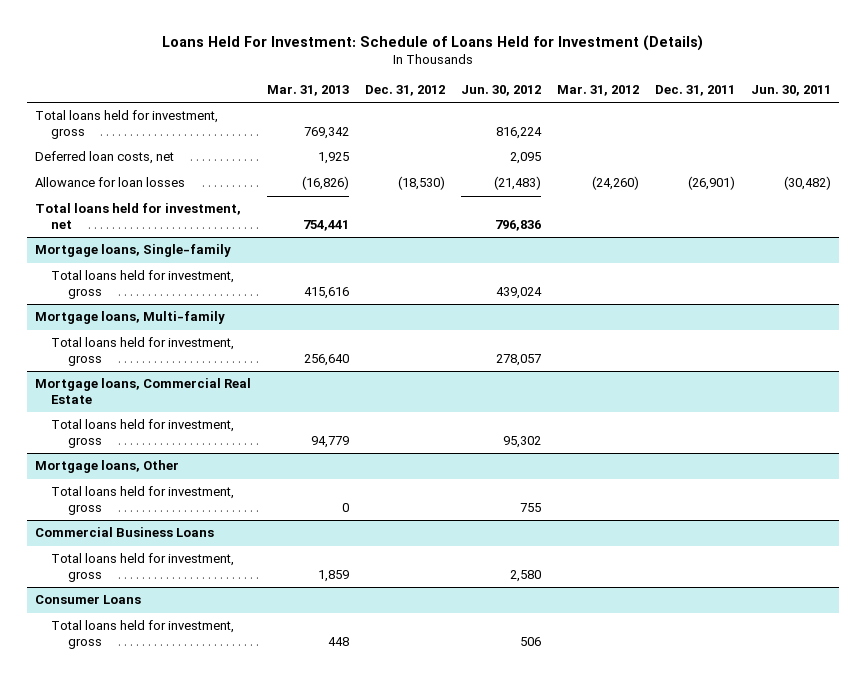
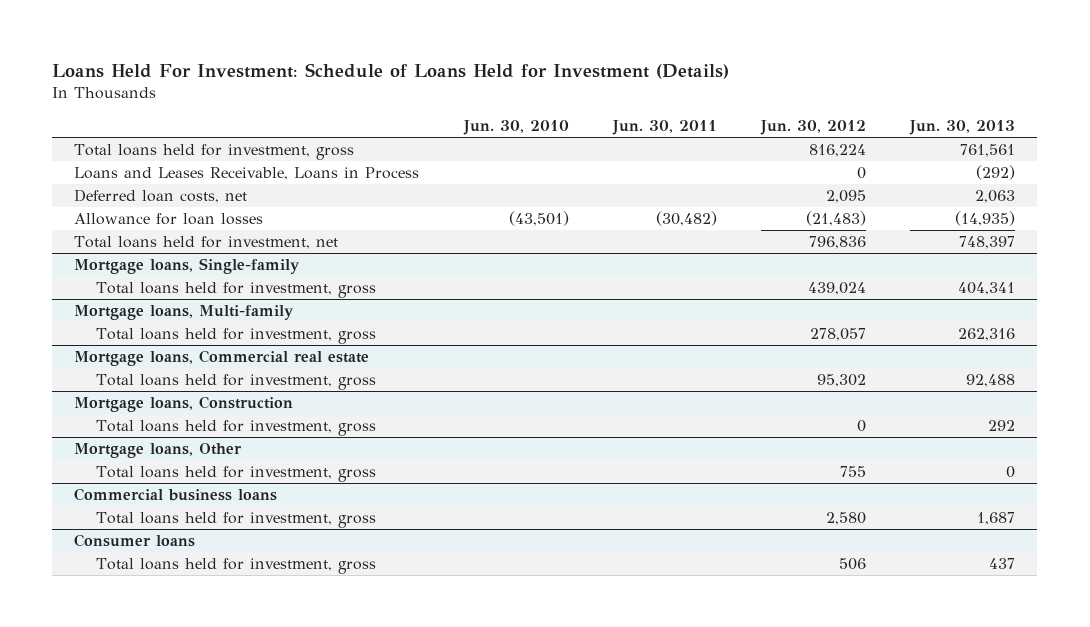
[266,84,349,96] Mar. 31, 2013 -> none
[364,84,445,96] Dec. 31, 2012 -> none
[556,84,639,96] Mar. 31, 2012 -> none
[654,84,735,96] Dec. 31, 2011 -> none
none -> [462,120,569,136] Jun. 30, 2010
none -> [909,120,1016,136] Jun. 30, 2013
none -> [74,166,420,180] Loans and Leases Receivable, Loans in Process
[34,378,251,404] Mortgage loans, Commercial Real Estate -> [74,349,370,366] Mortgage loans, Commercial real estate
none -> [74,395,294,412] Mortgage loans, Construction
none -> [95,419,376,436] Total loans held for investment, gross
[34,527,214,538] Commercial Business Loans -> [74,487,278,501] Commercial business loans
[34,595,141,605] Consumer Loans -> [74,533,196,547] Consumer loans

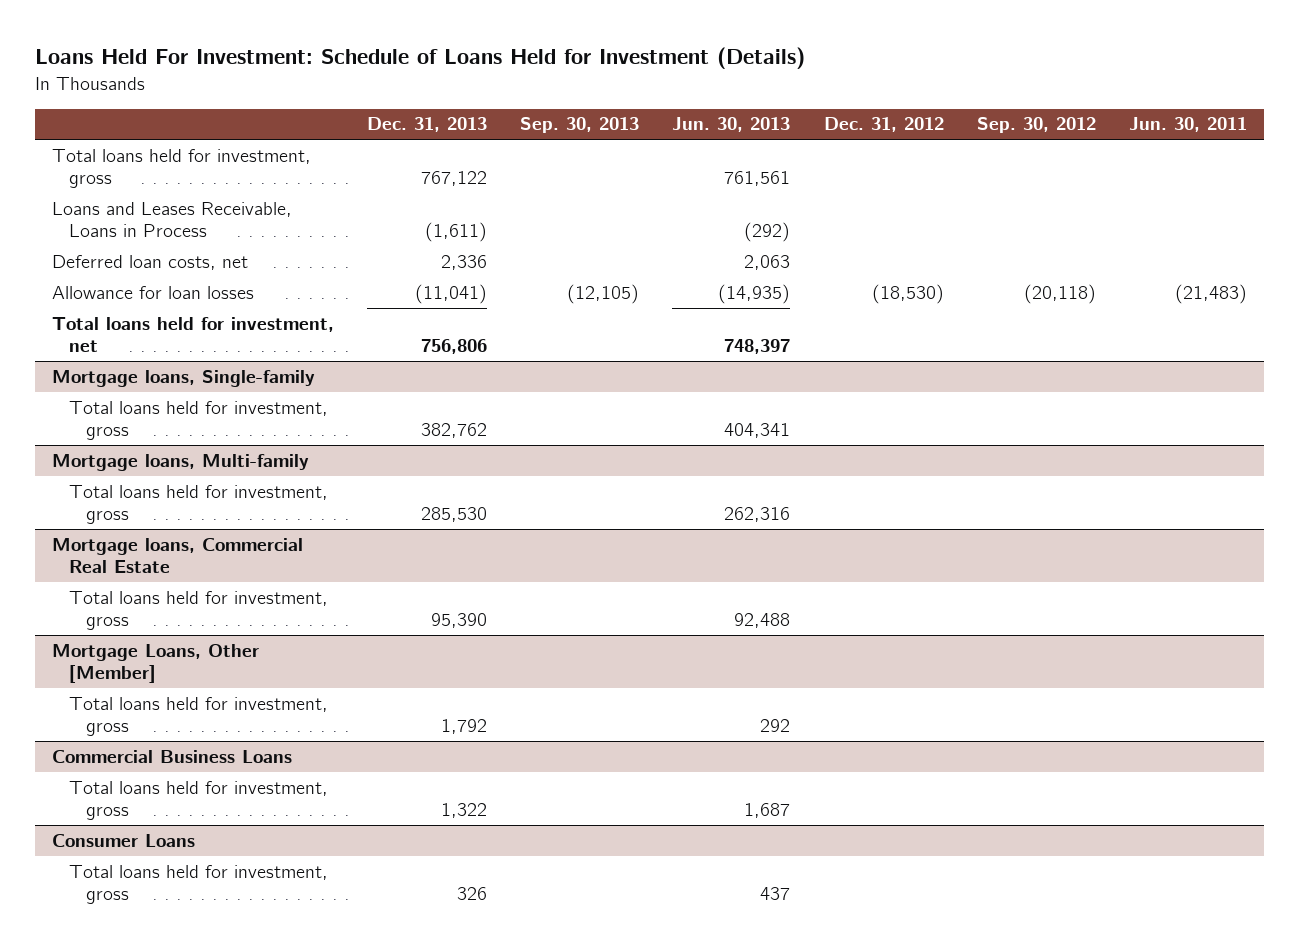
[462,120,569,136] Jun. 30, 2010 -> none
[759,120,866,136] Jun. 30, 2012 -> none
none -> [366,117,487,133] Dec. 31, 2013
none -> [520,117,640,134] Sep. 30, 2013
none -> [823,117,944,133] Dec. 31, 2012
none -> [976,117,1096,134] Sep. 30, 2012
[655,210,717,226] (30,482) -> [1175,283,1248,304] (21,483)
[74,349,370,366] Mortgage loans, Commercial real estate -> [51,537,303,573] Mortgage loans, Commercial Real Estate
[74,395,294,412] Mortgage loans, Construction -> none
none -> [51,643,259,683] Mortgage Loans, Other [Member]
[74,442,243,458] Mortgage loans, Other -> none
[95,465,376,482] Total loans held for investment, gross -> none
[74,487,278,501] Commercial business loans -> [51,749,292,763] Commercial Business Loans
[74,533,196,547] Consumer loans -> [51,833,195,847] Consumer Loans

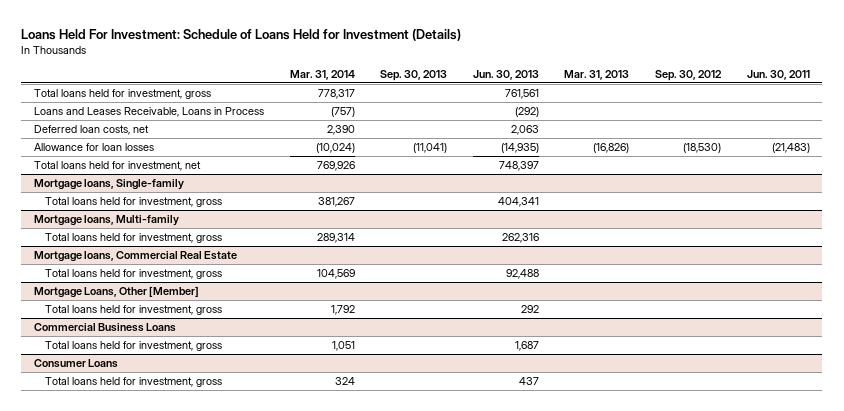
[366,117,487,133] Dec. 31, 2013 -> none
[823,117,944,133] Dec. 31, 2012 -> none
none -> [289,70,355,81] Mar. 31, 2014
none -> [564,70,630,81] Mar. 31, 2013
[567,283,640,304] (12,105) -> [413,143,448,154] (11,041)
[1023,283,1096,304] (20,118) -> [683,143,722,154] (18,530)

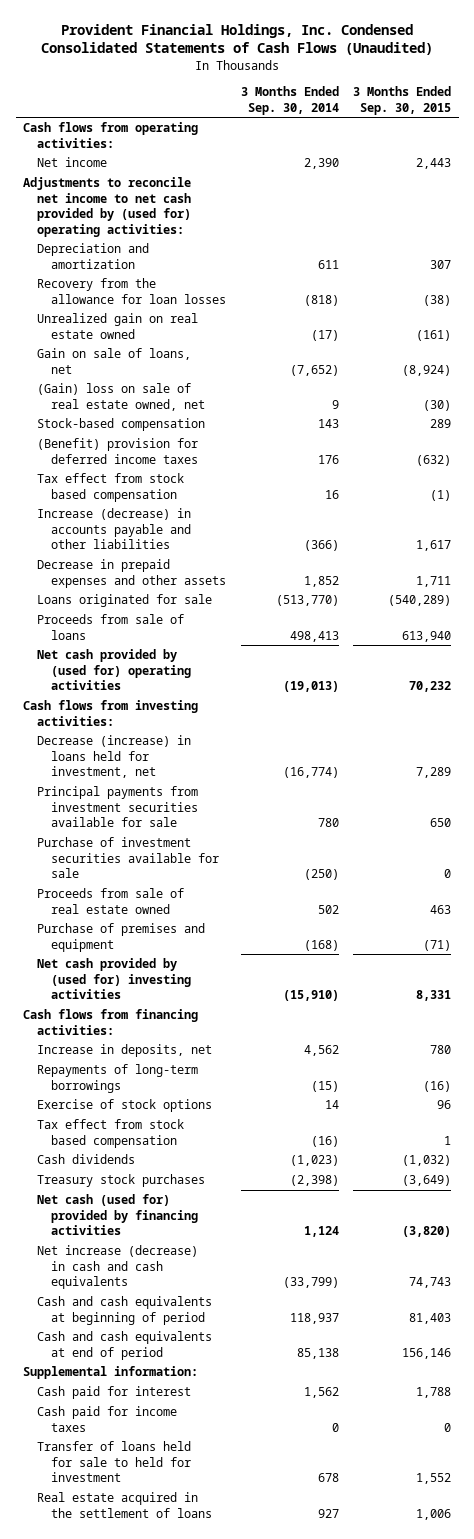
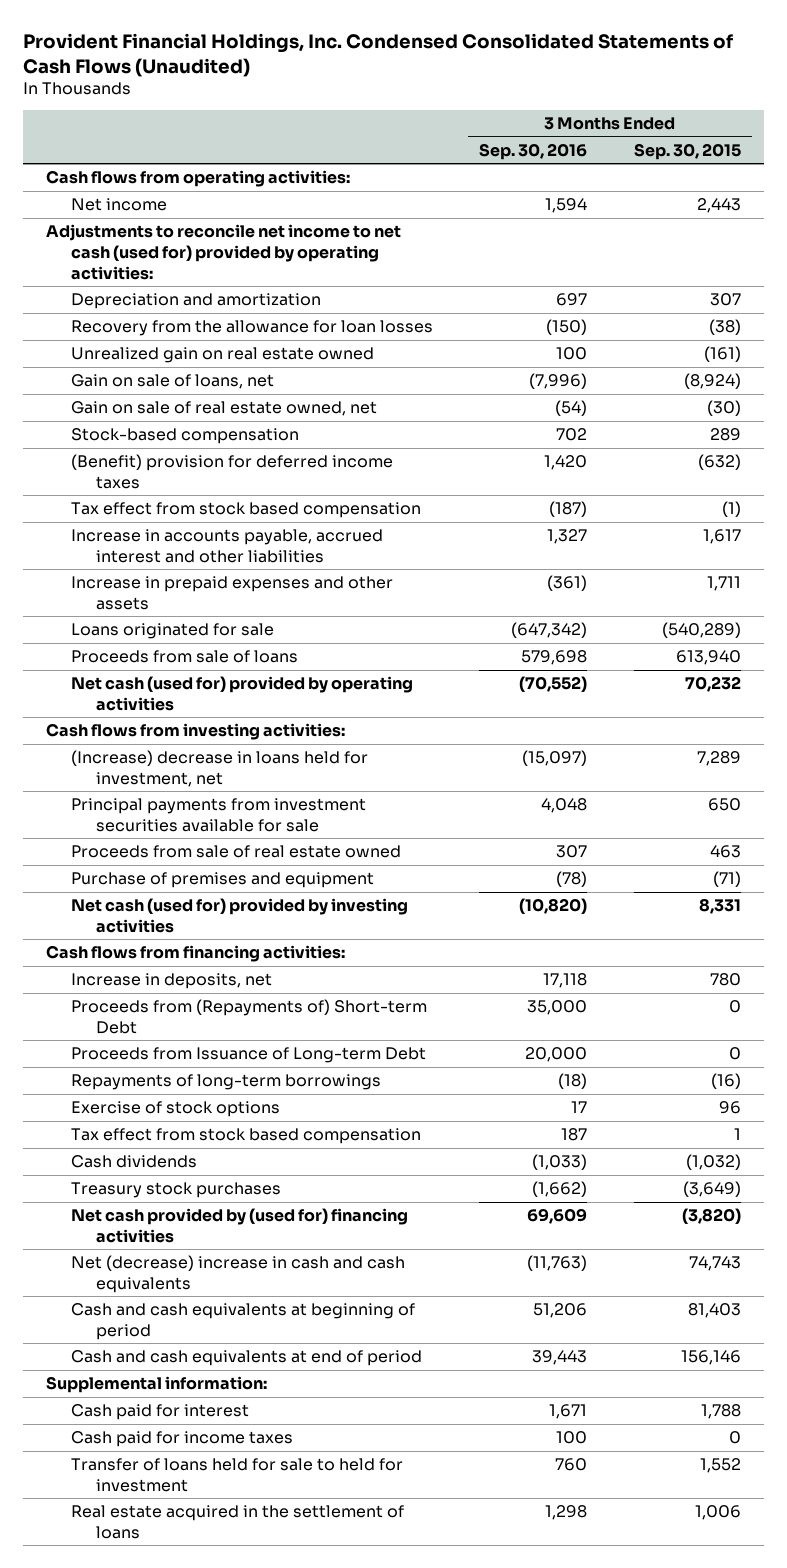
[240,86,339,115] 3 Months Ended Sep. 30, 2014 -> none
none -> [479,142,588,160] Sep. 30, 2016
[22,177,191,237] Adjustments to reconcile net income to net cash provided by (used for) operating activities: -> [46,224,402,280] Adjustments to reconcile net income to net cash (used for) provided by operating activities:
[36,383,205,411] (Gain) loss on sale of real estate owned, net -> [71,401,378,417] Gain on sale of real estate owned, net
[36,508,191,550] Increase (decrease) in accounts payable and other liabilities -> [71,529,384,563] Increase in accounts payable, accrued interest and other liabilities
[36,559,226,588] Decrease in prepaid expenses and other assets -> [71,576,394,610] Increase in prepaid expenses and other assets
[36,649,191,691] Net cash provided by (used for) operating activities -> [71,676,414,711] Net cash (used for) provided by operating activities
[36,735,191,779] Decrease (increase) in loans held for investment, net -> [71,750,369,787] (Increase) decrease in loans held for investment, net
[36,837,219,879] Purchase of investment securities available for sale -> none
[36,958,191,1000] Net cash provided by (used for) investing activities -> [71,898,409,933] Net cash (used for) provided by investing activities
none -> [71,999,428,1034] Proceeds from (Repayments of) Short-term Debt
none -> [71,1047,427,1064] Proceeds from Issuance of Long-term Debt
[36,1194,198,1236] Net cash (used for) provided by financing activities -> [71,1208,409,1243] Net cash provided by (used for) financing activities
[36,1245,198,1290] Net increase (decrease) in cash and cash equivalents -> [71,1255,406,1293] Net (decrease) increase in cash and cash equivalents

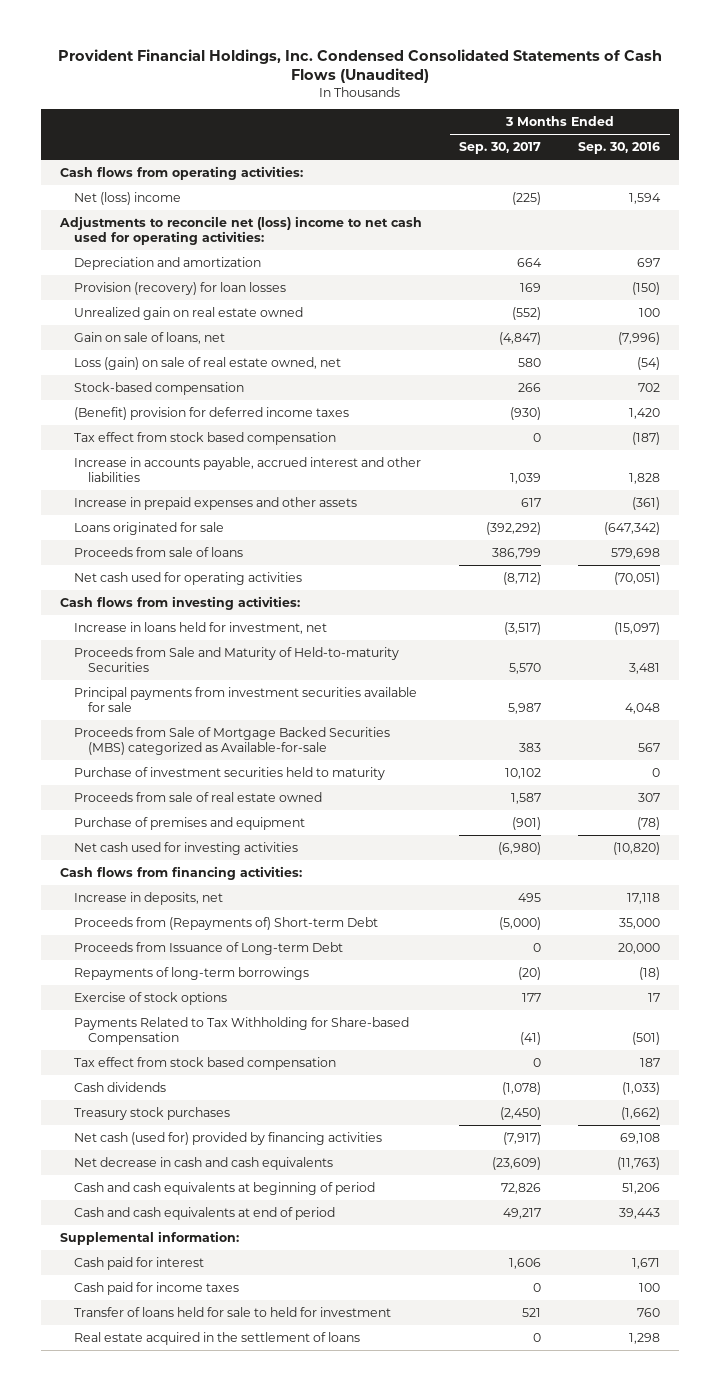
[633,142,741,160] Sep. 30, 2015 -> none
none -> [459,142,542,155] Sep. 30, 2017
[71,198,168,212] Net income -> [73,191,181,205] Net (loss) income
[46,224,402,280] Adjustments to reconcile net income to net cash (used for) provided by operating activities: -> [59,215,423,246] Adjustments to reconcile net (loss) income to net cash used for operating activities:
[71,320,434,337] Recovery from the allowance for loan losses -> [73,281,286,295] Provision (recovery) for loan losses
[71,401,378,417] Gain on sale of real estate owned, net -> [73,356,341,370] Loss (gain) on sale of real estate owned, net
[547,529,588,545] 1,327 -> [629,473,661,485] 1,828
[71,676,414,711] Net cash (used for) provided by operating activities -> [73,571,302,585] Net cash used for operating activities
[519,676,588,693] (70,552) -> [614,571,661,585] (70,051)
[71,750,369,787] (Increase) decrease in loans held for investment, net -> [73,621,327,634] Increase in loans held for investment, net
none -> [73,646,399,673] Proceeds from Sale and Maturity of Held-to-maturity Securities
none -> [73,726,390,756] Proceeds from Sale of Mortgage Backed Securities (MBS) categorized as Available-for-sale
none -> [73,766,385,780] Purchase of investment securities held to maturity
[71,898,409,933] Net cash (used for) provided by investing activities -> [73,841,298,855] Net cash used for investing activities
none -> [73,1016,409,1046] Payments Related to Tax Withholding for Share-based Compensation
[71,1208,409,1243] Net cash provided by (used for) financing activities -> [73,1131,382,1145] Net cash (used for) provided by financing activities
[527,1208,588,1225] 69,609 -> [620,1132,661,1144] 69,108
[71,1255,406,1293] Net (decrease) increase in cash and cash equivalents -> [73,1156,333,1170] Net decrease in cash and cash equivalents

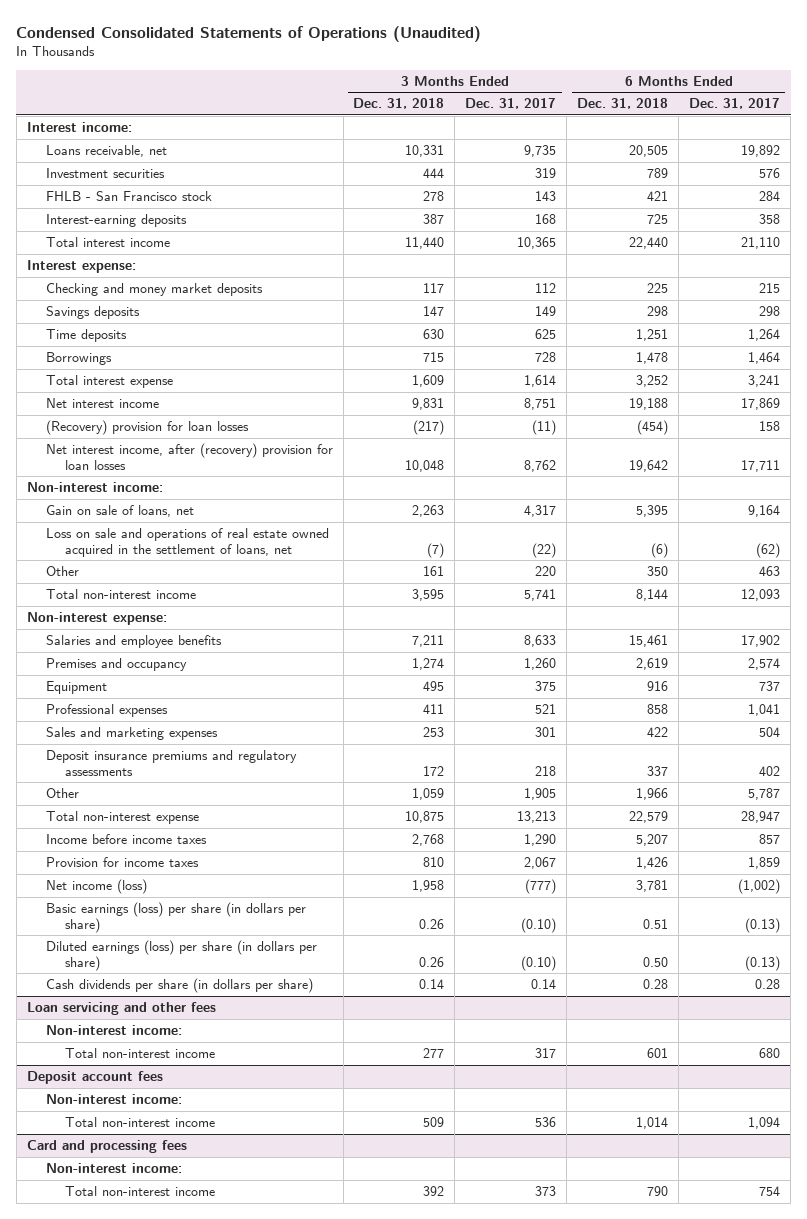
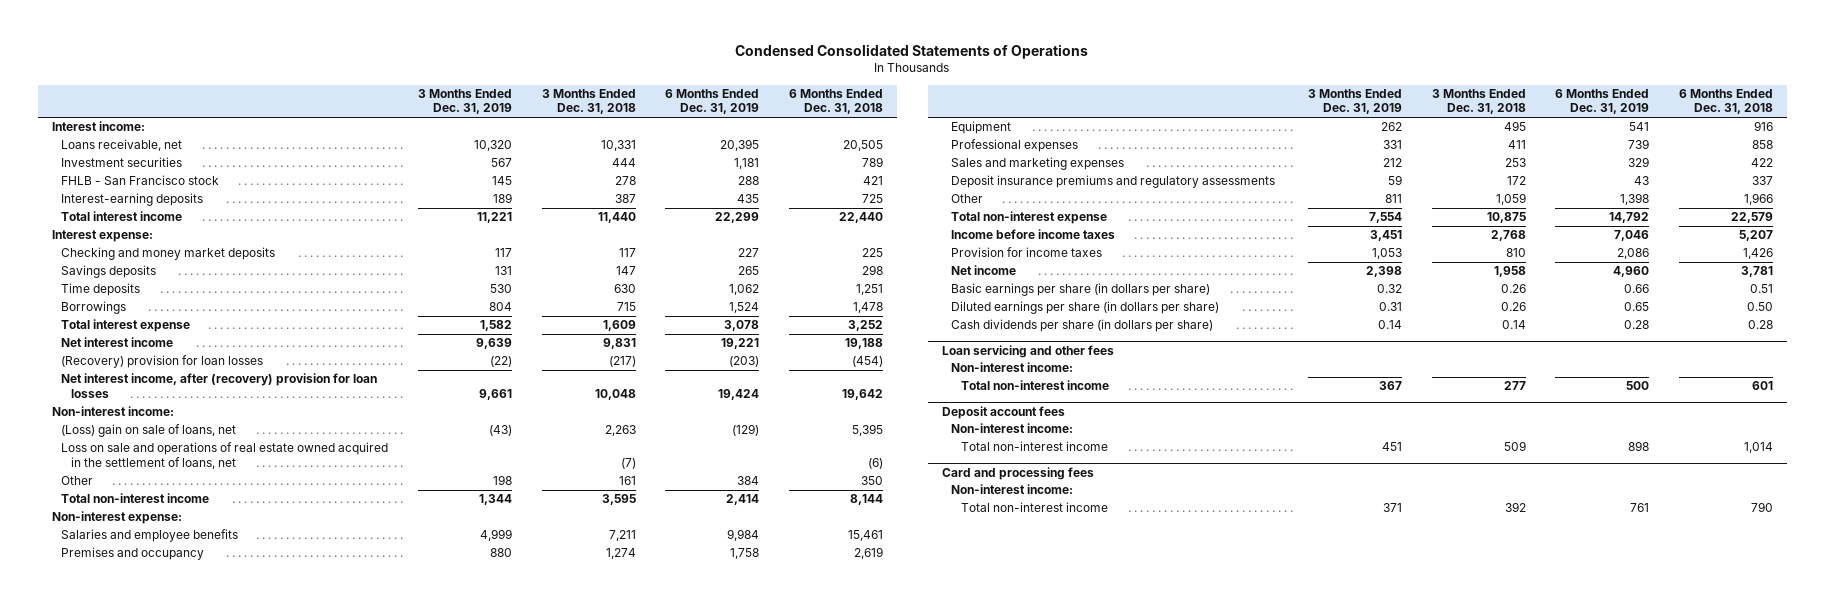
[16,25,482,42] Condensed Consolidated Statements of Operations (Unaudited) -> [735,44,1089,60] Condensed Consolidated Statements of Operations
[465,98,557,110] Dec. 31, 2017 -> none
[689,98,781,110] Dec. 31, 2017 -> none
none -> [417,88,512,115] 3 Months Ended Dec. 31, 2019
none -> [665,88,760,115] 6 Months Ended Dec. 31, 2019
[45,505,194,518] Gain on sale of loans, net -> [61,424,237,438] (Loss) gain on sale of loans, net
[45,879,147,895] Net income (loss) -> [951,265,1017,276] Net income
[45,902,306,933] Basic earnings (loss) per share (in dollars per share) -> [951,283,1211,297] Basic earnings per share (in dollars per share)
[45,940,317,971] Diluted earnings (loss) per share (in dollars per share) -> [951,301,1220,315] Diluted earnings per share (in dollars per share)

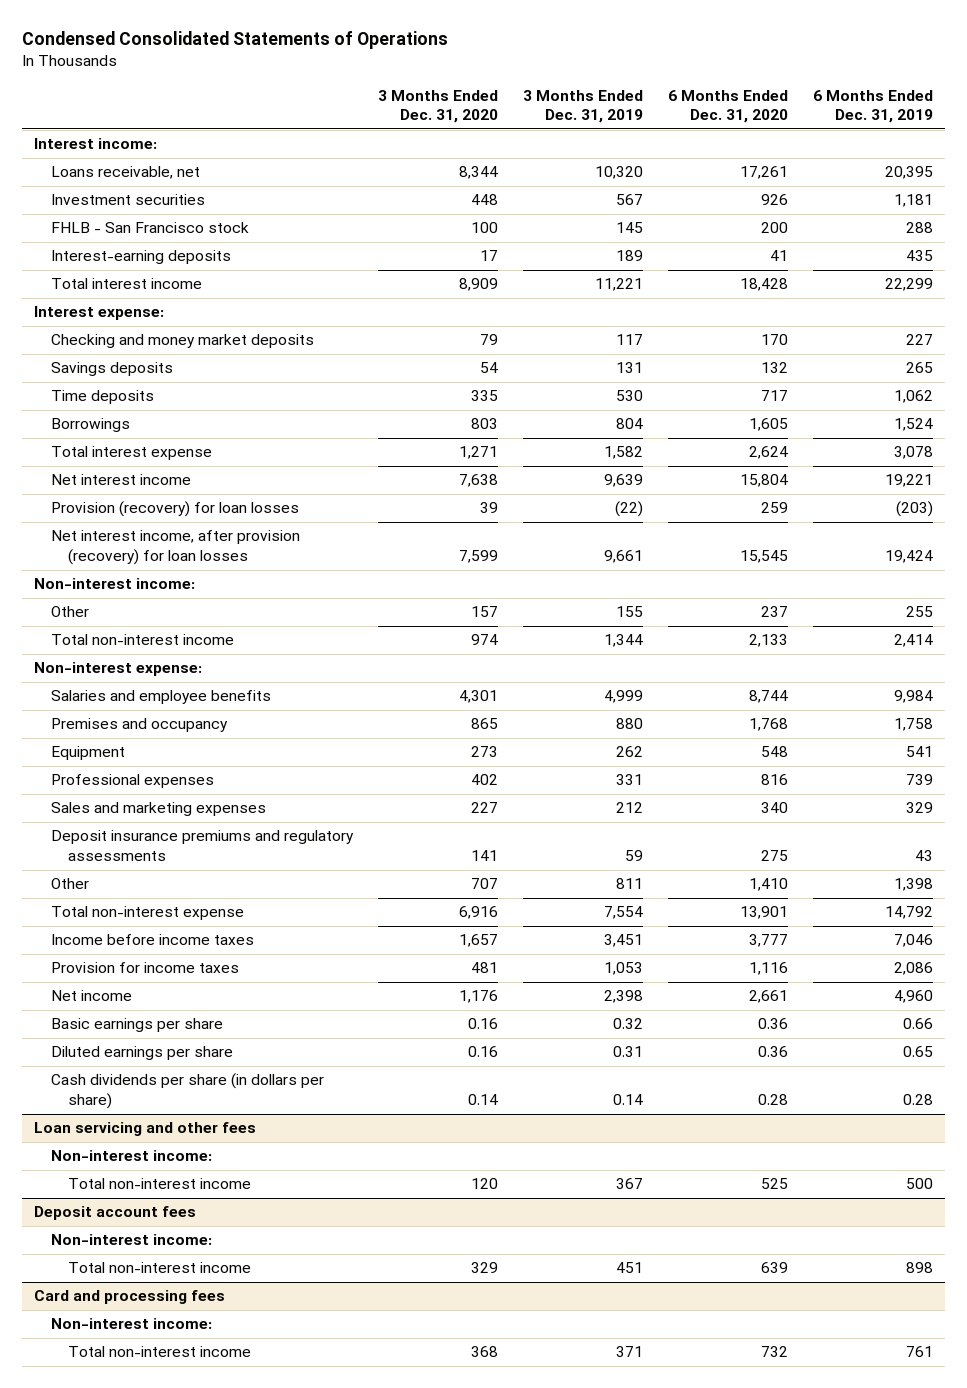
[541,88,636,115] 3 Months Ended Dec. 31, 2018 -> none
[788,88,883,115] 6 Months Ended Dec. 31, 2018 -> none
none -> [378,89,499,124] 3 Months Ended Dec. 31, 2020
none -> [667,89,788,124] 6 Months Ended Dec. 31, 2020
[61,355,264,369] (Recovery) provision for loan losses -> [51,501,300,518] Provision (recovery) for loan losses
[61,373,378,398] Net interest income, after (recovery) provision for loan losses -> [51,530,301,566] Net interest income, after provision (recovery) for loan losses
[61,424,237,438] (Loss) gain on sale of loans, net -> none
[61,442,389,469] Loss on sale and operations of real estate owned acquired in the settlement of loans, net -> none
[492,475,512,486] 198 -> [616,606,644,618] 155
[737,476,760,486] 384 -> [905,606,933,618] 255
[951,283,1211,297] Basic earnings per share (in dollars per share) -> [51,1018,224,1033] Basic earnings per share
[951,301,1220,315] Diluted earnings per share (in dollars per share) -> [51,1046,234,1061] Diluted earnings per share

